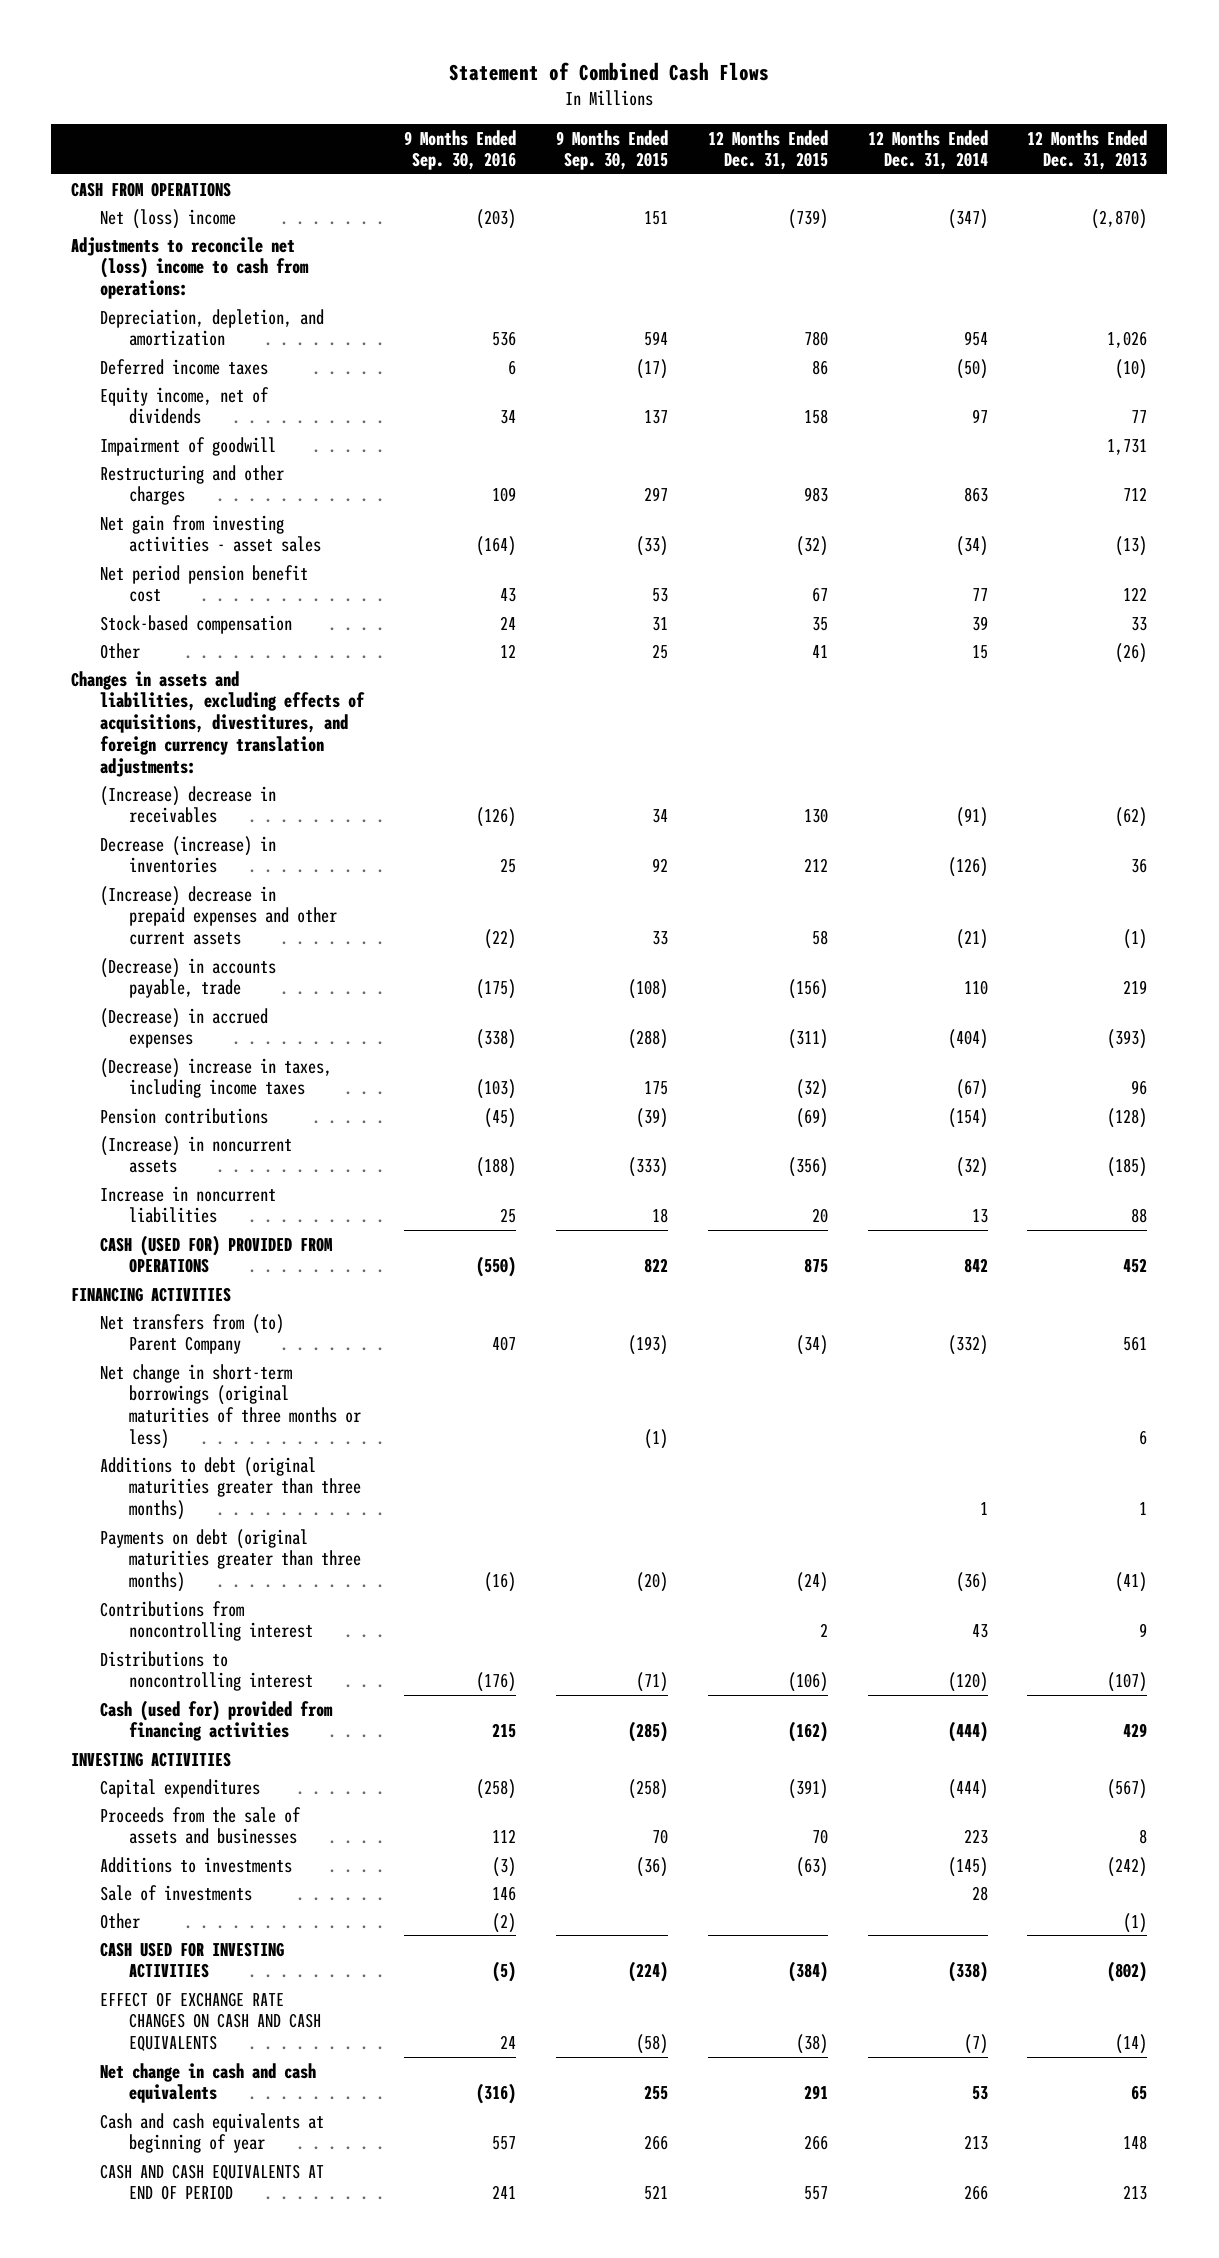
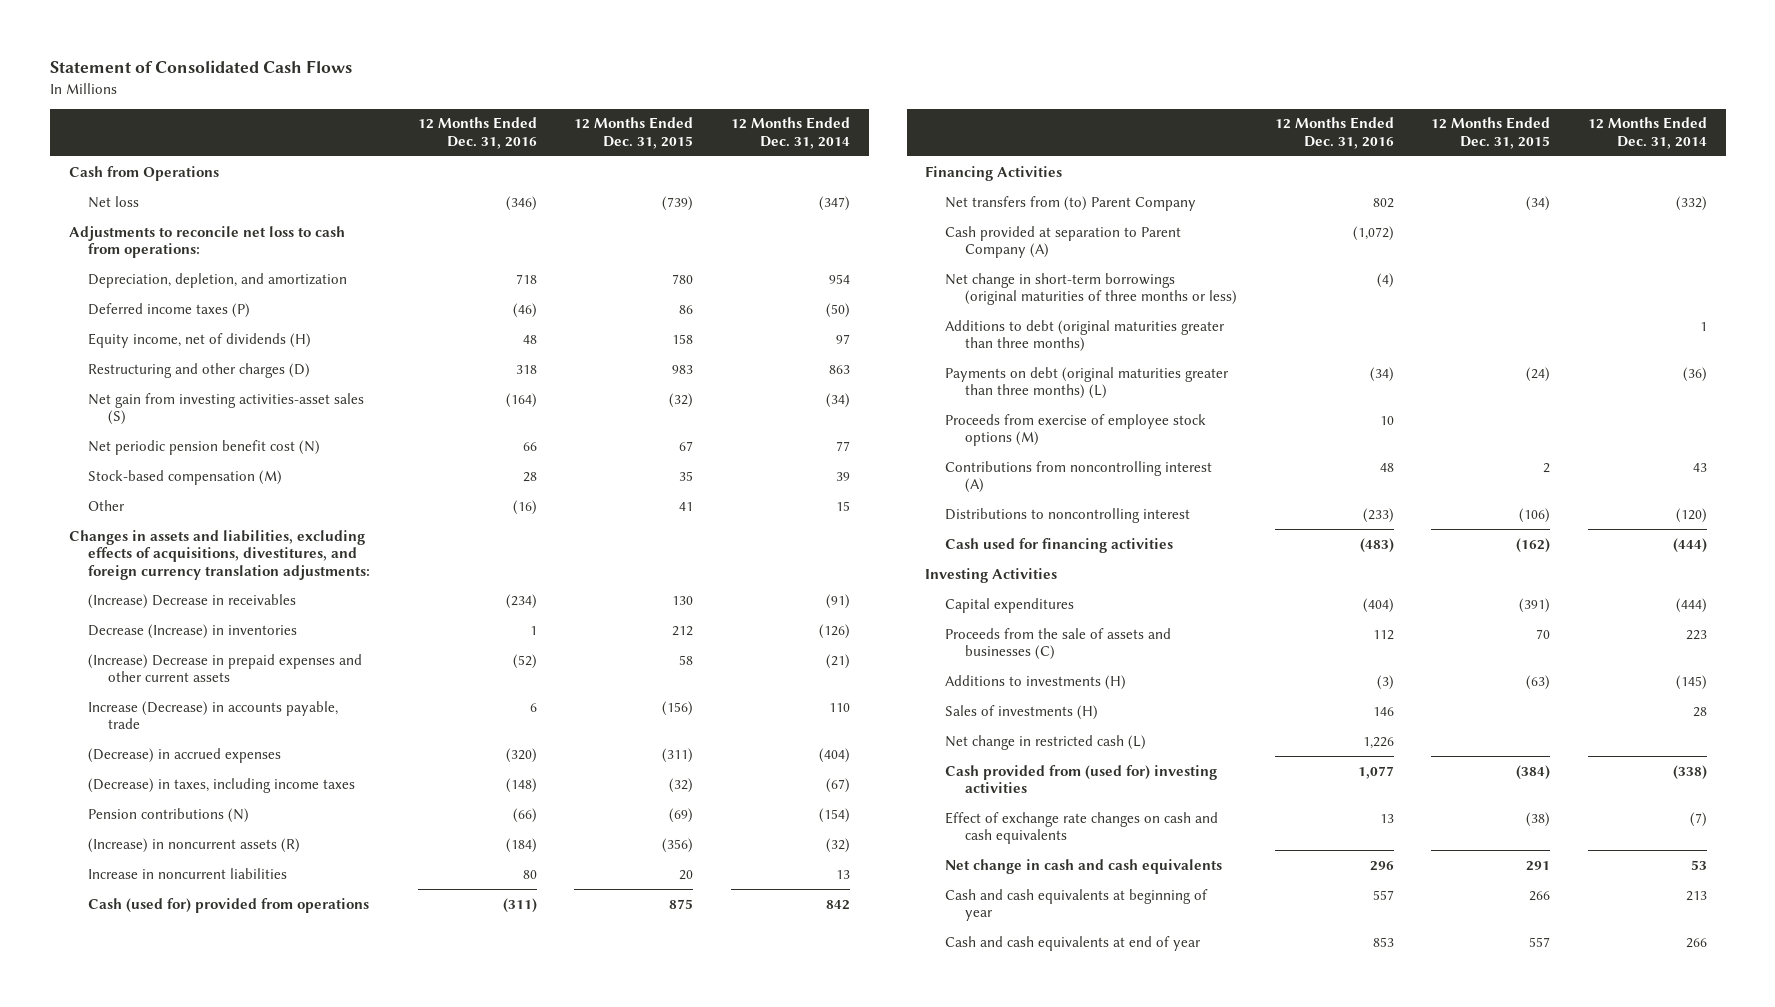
[449,62,770,82] Statement of Combined Cash Flows -> [49,60,352,74] Statement of Consolidated Cash Flows
[404,129,517,171] 9 Months Ended Sep. 30, 2016 -> none
[556,129,669,171] 9 Months Ended Sep. 30, 2015 -> none
[1027,129,1148,171] 12 Months Ended Dec. 31, 2013 -> none
none -> [417,117,537,149] 12 Months Ended Dec. 31, 2016
[71,181,232,197] CASH FROM OPERATIONS -> [68,165,219,181] Cash from Operations
[100,208,237,229] Net (loss) income -> [88,195,140,208] Net loss
[71,236,310,300] Adjustments to reconcile net (loss) income to cash from operations: -> [68,225,345,259] Adjustments to reconcile net loss to cash from operations:
[100,436,277,456] Impairment of goodwill -> none
[100,358,269,375] Deferred income taxes -> [88,302,251,318] Deferred income taxes (P)
[100,386,270,425] Equity income, net of dividends -> [88,332,312,348] Equity income, net of dividends (H)
[100,464,285,506] Restructuring and other charges -> [88,362,311,378] Restructuring and other charges (D)
[100,514,322,553] Net gain from investing activities - asset sales -> [88,392,365,426] Net gain from investing activities-asset sales (S)
[100,564,309,603] Net period pension benefit cost -> [88,439,321,455] Net periodic pension benefit cost (N)
[100,614,293,634] Stock-based compensation -> [88,469,283,485] Stock-based compensation (M)
[100,785,277,824] (Increase) decrease in receivables -> [88,593,297,609] (Increase) Decrease in receivables
[100,835,277,874] Decrease (increase) in inventories -> [88,623,298,639] Decrease (Increase) in inventories
[100,885,338,946] (Increase) decrease in prepaid expenses and other current assets -> [88,653,363,683] (Increase) Decrease in prepaid expenses and other current assets
[100,957,277,999] (Decrease) in accounts payable, trade -> [88,700,339,730] Increase (Decrease) in accounts payable, trade
[100,1057,333,1099] (Decrease) increase in taxes, including income taxes -> [88,777,356,793] (Decrease) in taxes, including income taxes
[100,1107,269,1124] Pension contributions -> [88,807,250,823] Pension contributions (N)
[100,1135,293,1174] (Increase) in noncurrent assets -> [88,837,301,853] (Increase) in noncurrent assets (R)
[100,1234,334,1274] CASH (USED FOR) PROVIDED FROM OPERATIONS -> [88,897,370,913] Cash (used for) provided from operations
[71,1286,232,1302] FINANCING ACTIVITIES -> [925,165,1063,181] Financing Activities
none -> [945,225,1182,259] Cash provided at separation to Parent Company (A)
[100,1528,362,1593] Payments on debt (original maturities greater than three months) -> [945,366,1230,400] Payments on debt (original maturities greater than three months) (L)
none -> [945,413,1207,447] Proceeds from exercise of employee stock options (M)
[100,1600,314,1642] Contributions from noncontrolling interest -> [945,460,1213,494] Contributions from noncontrolling interest (A)
[100,1699,334,1742] Cash (used for) provided from financing activities -> [945,537,1174,553] Cash used for financing activities
[71,1751,232,1767] INVESTING ACTIVITIES -> [925,567,1058,583] Investing Activities
[100,1912,141,1929] Other -> none
[100,1806,302,1845] Proceeds from the sale of assets and businesses -> [945,627,1172,661] Proceeds from the sale of assets and businesses (C)
[100,1856,293,1873] Additions to investments -> [945,674,1127,690] Additions to investments (H)
[100,1884,253,1901] Sale of investments -> [945,704,1099,720] Sales of investments (H)
none -> [945,734,1147,750] Net change in restricted cash (L)
[100,1941,285,1979] CASH USED FOR INVESTING ACTIVITIES -> [945,764,1218,794] Cash provided from (used for) investing activities
[100,1991,322,2052] EFFECT OF EXCHANGE RATE CHANGES ON CASH AND CASH EQUIVALENTS -> [945,811,1219,845] Effect of exchange rate changes on cash and cash equivalents
[100,2163,325,2201] CASH AND CASH EQUIVALENTS AT END OF PERIOD -> [945,935,1202,951] Cash and cash equivalents at end of year

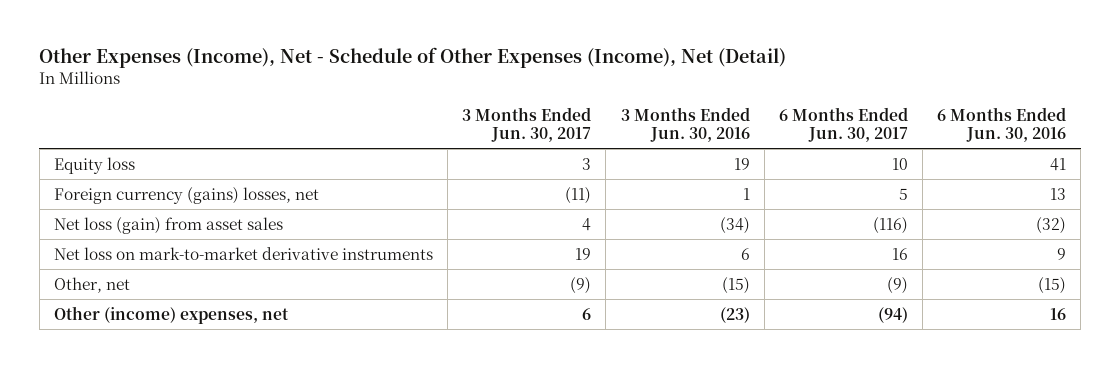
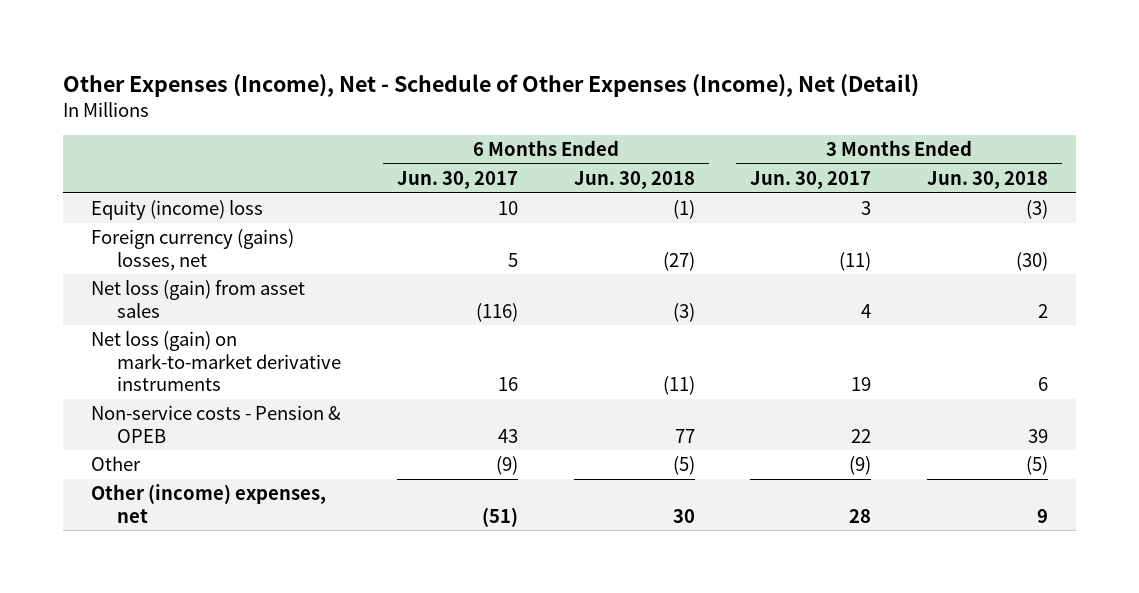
[620,106,750,143] 3 Months Ended Jun. 30, 2016 -> none
[937,106,1067,143] 6 Months Ended Jun. 30, 2016 -> none
none -> [573,170,695,189] Jun. 30, 2018
none -> [927,170,1049,189] Jun. 30, 2018
[53,156,135,174] Equity loss -> [90,200,263,221] Equity (income) loss
[53,246,433,260] Net loss on mark-to-market derivative instruments -> [90,331,342,392] Net loss (gain) on mark-to-market derivative instruments
none -> [90,405,341,443] Non-service costs - Pension & OPEB
[53,276,130,293] Other, net -> [90,456,141,472] Other
[582,307,592,320] 6 -> [849,508,872,523] 28
[877,306,908,323] (94) -> [481,506,518,527] (51)

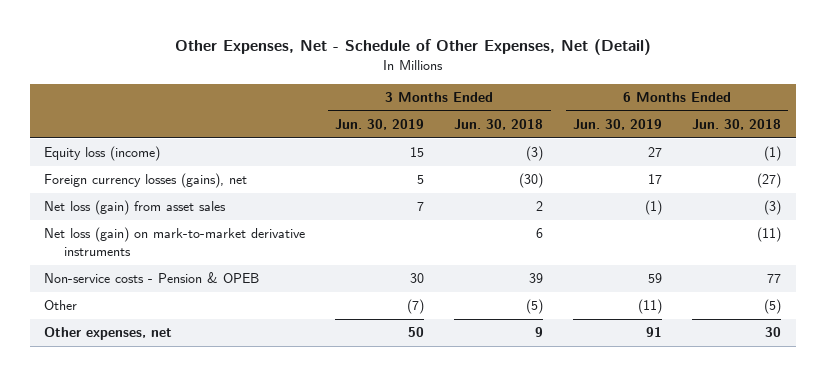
[62,73,919,97] Other Expenses (Income), Net - Schedule of Other Expenses (Income), Net (Detail) -> [174,39,651,56] Other Expenses, Net - Schedule of Other Expenses, Net (Detail)
[396,170,518,189] Jun. 30, 2017 -> none
[750,170,872,189] Jun. 30, 2017 -> none
none -> [335,119,425,131] Jun. 30, 2019
none -> [573,119,663,131] Jun. 30, 2019
[90,200,263,221] Equity (income) loss -> [44,146,161,162] Equity loss (income)
[90,229,294,271] Foreign currency (gains) losses, net -> [44,173,248,189] Foreign currency losses (gains), net
[90,484,326,523] Other (income) expenses, net -> [44,327,173,341] Other expenses, net

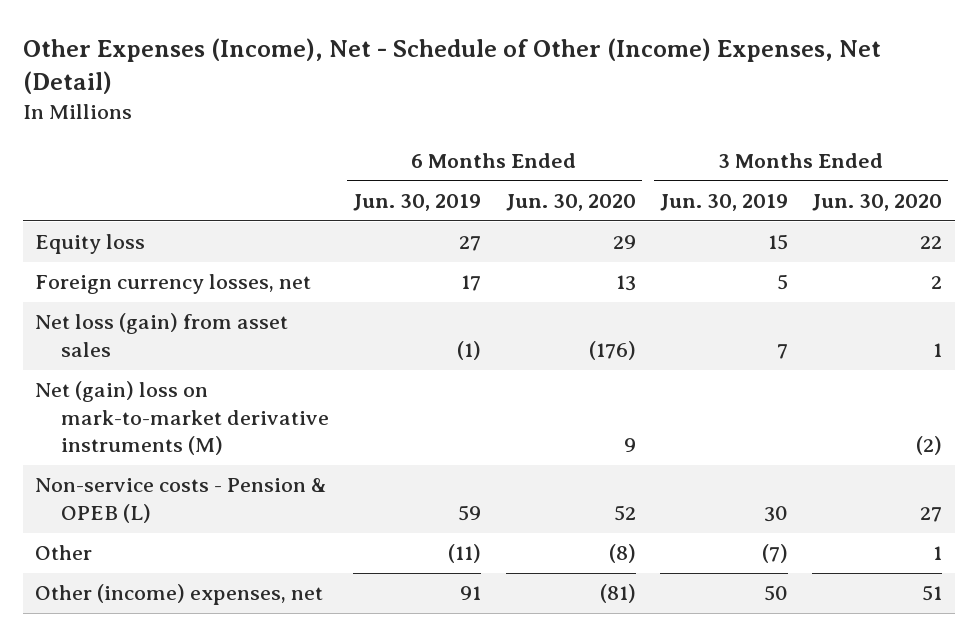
[174,39,651,56] Other Expenses, Net - Schedule of Other Expenses, Net (Detail) -> [23,37,882,94] Other Expenses (Income), Net - Schedule of Other (Income) Expenses, Net (Detail)
[454,119,544,131] Jun. 30, 2018 -> none
[692,119,782,131] Jun. 30, 2018 -> none
none -> [505,194,636,212] Jun. 30, 2020
none -> [812,194,943,212] Jun. 30, 2020
[44,146,161,162] Equity loss (income) -> [35,234,146,255] Equity loss
[44,173,248,189] Foreign currency losses (gains), net -> [35,274,312,295] Foreign currency losses, net
[44,227,306,257] Net loss (gain) on mark-to-market derivative instruments -> [35,381,329,456] Net (gain) loss on mark-to-market derivative instruments (M)
[44,272,260,284] Non-service costs - Pension & OPEB -> [35,478,328,523] Non-service costs - Pension & OPEB (L)
[44,327,173,341] Other expenses, net -> [35,584,324,606] Other (income) expenses, net

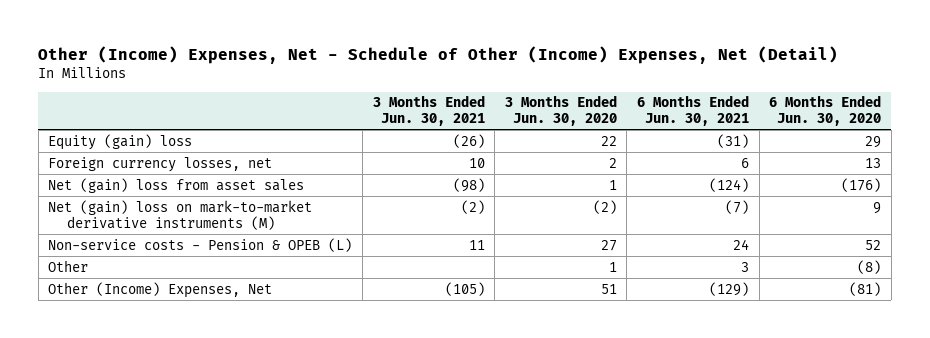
[23,37,882,94] Other Expenses (Income), Net - Schedule of Other (Income) Expenses, Net (Detail) -> [38,45,839,64] Other (Income) Expenses, Net - Schedule of Other (Income) Expenses, Net (Detail)
[353,194,482,212] Jun. 30, 2019 -> none
[660,194,789,212] Jun. 30, 2019 -> none
none -> [372,95,485,127] 3 Months Ended Jun. 30, 2021
none -> [637,95,750,127] 6 Months Ended Jun. 30, 2021
[35,234,146,255] Equity loss -> [48,133,193,150] Equity (gain) loss
[35,313,289,357] Net loss (gain) from asset sales -> [48,177,305,193] Net (gain) loss from asset sales
[35,584,324,606] Other (income) expenses, net -> [48,281,273,298] Other (Income) Expenses, Net

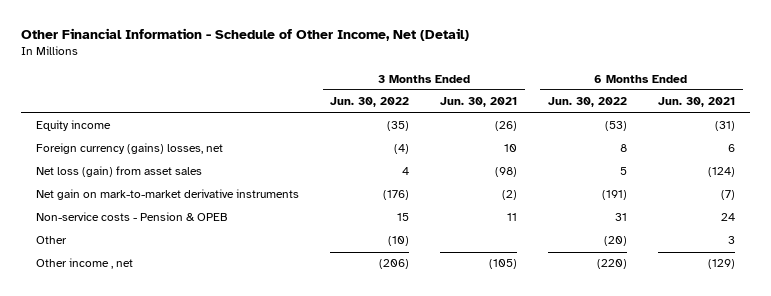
[38,45,839,64] Other (Income) Expenses, Net - Schedule of Other (Income) Expenses, Net (Detail) -> [21,28,470,42] Other Financial Information - Schedule of Other Income, Net (Detail)
[504,95,617,127] 3 Months Ended Jun. 30, 2020 -> none
[769,95,882,127] 6 Months Ended Jun. 30, 2020 -> none
none -> [330,97,410,108] Jun. 30, 2022
none -> [547,97,627,108] Jun. 30, 2022
[48,133,193,150] Equity (gain) loss -> [36,120,112,132] Equity income
[48,156,273,172] Foreign currency losses, net -> [36,143,224,155] Foreign currency (gains) losses, net
[48,177,305,193] Net (gain) loss from asset sales -> [36,166,203,178] Net loss (gain) from asset sales
[48,199,313,230] Net (gain) loss on mark-to-market derivative instruments (M) -> [36,189,300,201] Net gain on mark-to-market derivative instruments
[48,237,353,252] Non-service costs - Pension & OPEB (L) -> [36,212,228,222] Non-service costs - Pension & OPEB
[48,281,273,298] Other (Income) Expenses, Net -> [36,258,134,270] Other income , net

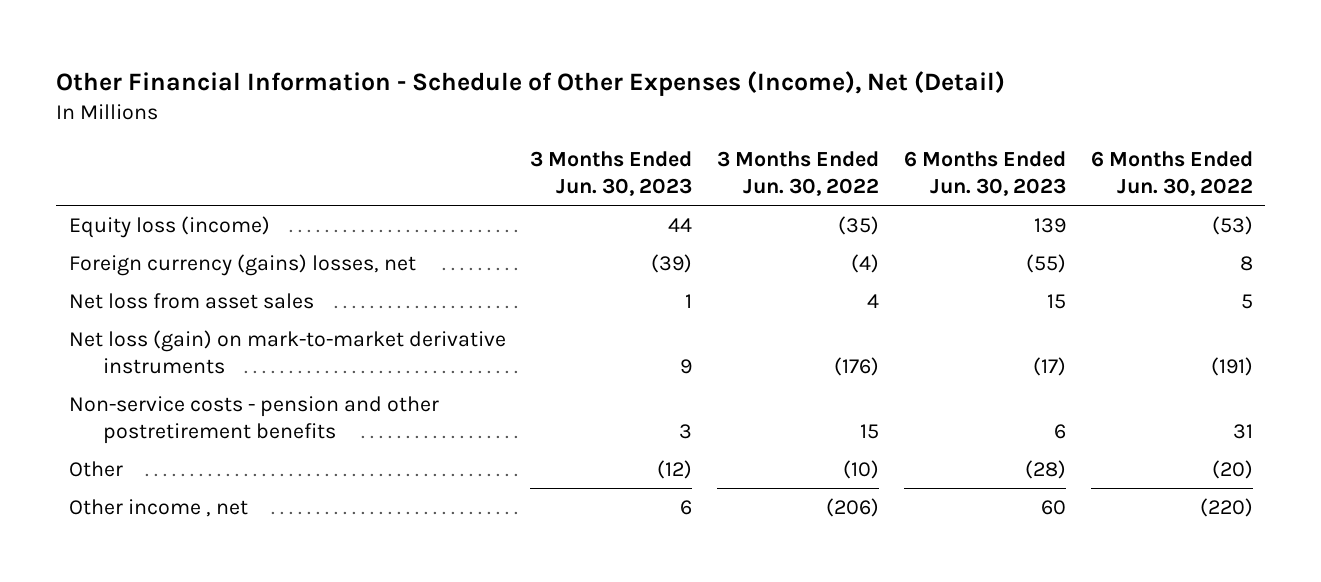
[21,28,470,42] Other Financial Information - Schedule of Other Income, Net (Detail) -> [56,70,1006,96] Other Financial Information - Schedule of Other Expenses (Income), Net (Detail)
[440,97,518,108] Jun. 30, 2021 -> none
[657,97,735,108] Jun. 30, 2021 -> none
none -> [530,151,693,197] 3 Months Ended Jun. 30, 2023
none -> [903,151,1066,197] 6 Months Ended Jun. 30, 2023
[36,120,112,132] Equity income -> [68,215,270,238] Equity loss (income)
[36,166,203,178] Net loss (gain) from asset sales -> [68,292,314,309] Net loss from asset sales
[36,189,300,201] Net gain on mark-to-market derivative instruments -> [68,329,506,374] Net loss (gain) on mark-to-market derivative instruments
[36,212,228,222] Non-service costs - Pension & OPEB -> [68,395,439,444] Non-service costs - pension and other postretirement benefits

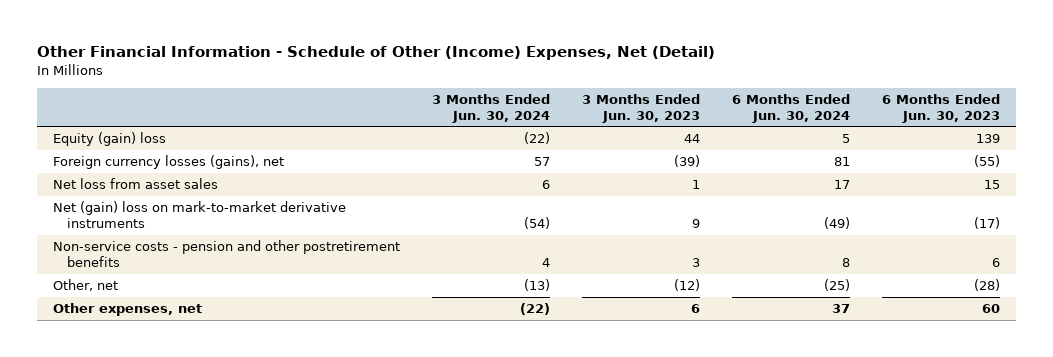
[56,70,1006,96] Other Financial Information - Schedule of Other Expenses (Income), Net (Detail) -> [37,46,716,61] Other Financial Information - Schedule of Other (Income) Expenses, Net (Detail)
[717,151,880,197] 3 Months Ended Jun. 30, 2022 -> none
[1090,151,1253,197] 6 Months Ended Jun. 30, 2022 -> none
none -> [432,93,551,123] 3 Months Ended Jun. 30, 2024
none -> [731,93,850,123] 6 Months Ended Jun. 30, 2024
[68,215,270,238] Equity loss (income) -> [53,131,167,146] Equity (gain) loss
[68,253,416,276] Foreign currency (gains) losses, net -> [53,154,285,169] Foreign currency losses (gains), net
[68,329,506,374] Net loss (gain) on mark-to-market derivative instruments -> [53,200,347,228] Net (gain) loss on mark-to-market derivative instruments
[68,460,123,477] Other -> [53,278,119,291] Other, net
[68,498,248,517] Other income , net -> [53,302,203,316] Other expenses, net

